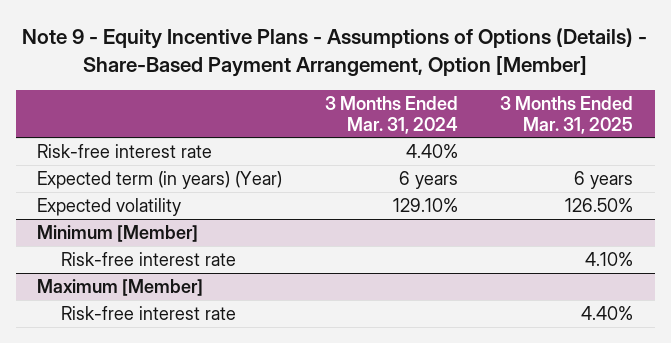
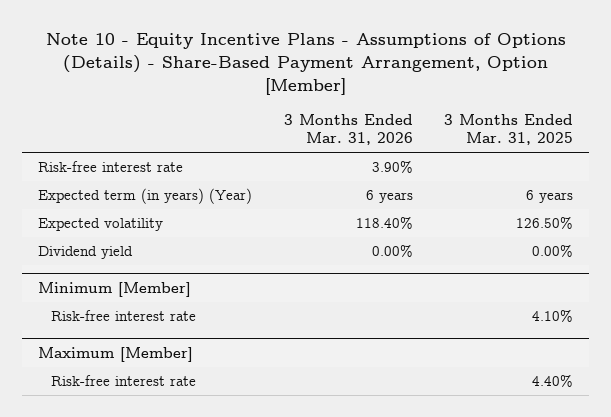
[22,27,648,77] Note 9 - Equity Incentive Plans - Assumptions of Options (Details) - Share-Based Payment Arrangement, Option [Member] -> [45,33,566,96] Note 10 - Equity Incentive Plans - Assumptions of Options (Details) - Share-Based Payment Arrangement, Option [Member]
[324,95,458,134] 3 Months Ended Mar. 31, 2024 -> none
none -> [283,114,413,146] 3 Months Ended Mar. 31, 2026
none -> [37,246,133,260] Dividend yield

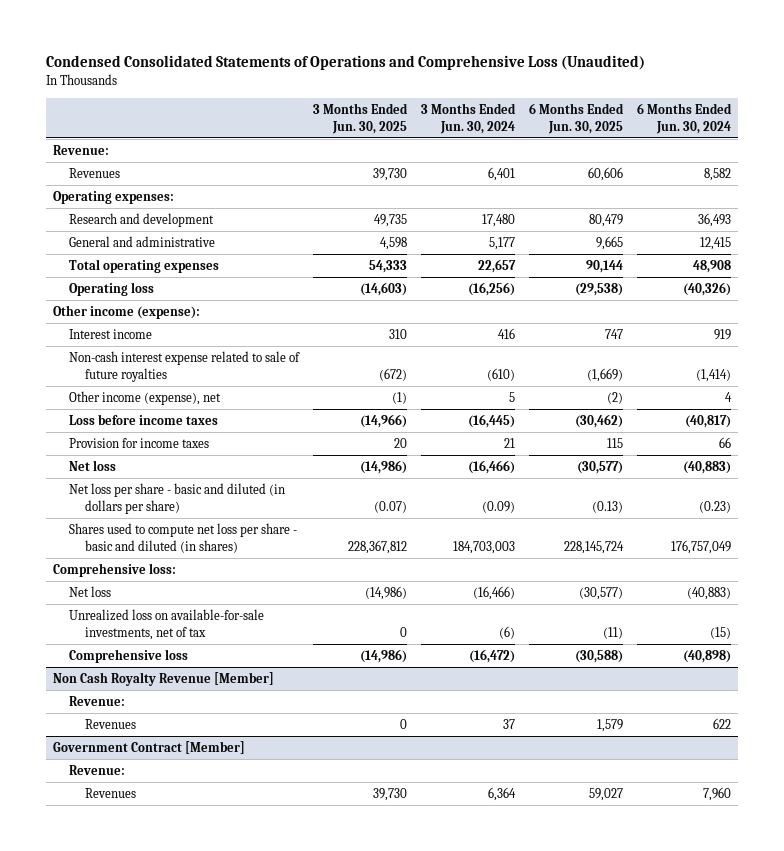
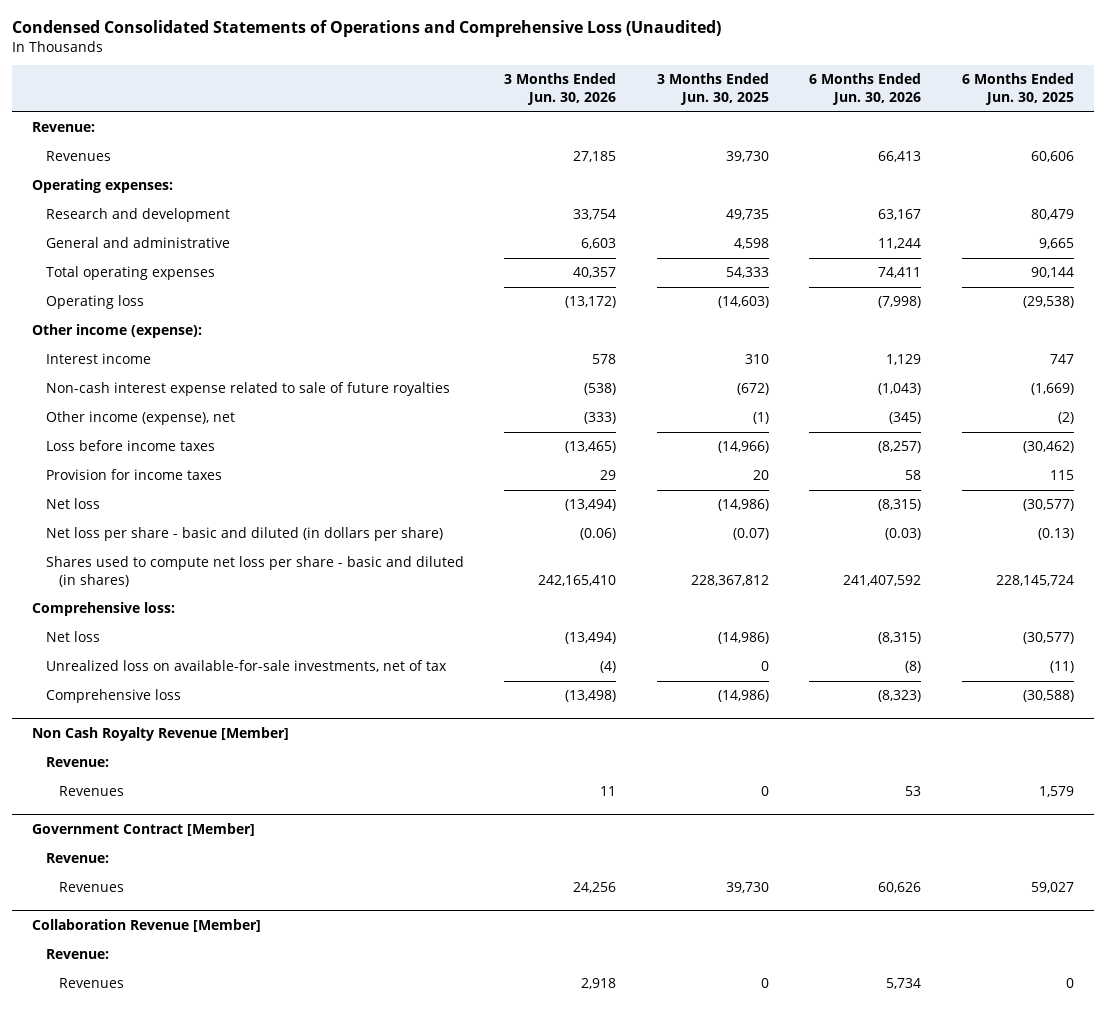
[421,103,517,134] 3 Months Ended Jun. 30, 2024 -> none
[637,103,733,134] 6 Months Ended Jun. 30, 2024 -> none
none -> [504,73,617,106] 3 Months Ended Jun. 30, 2026
none -> [809,73,922,106] 6 Months Ended Jun. 30, 2026
none -> [31,919,261,933] Collaboration Revenue [Member]
none -> [45,949,109,960] Revenue:
none -> [59,978,125,989] Revenues

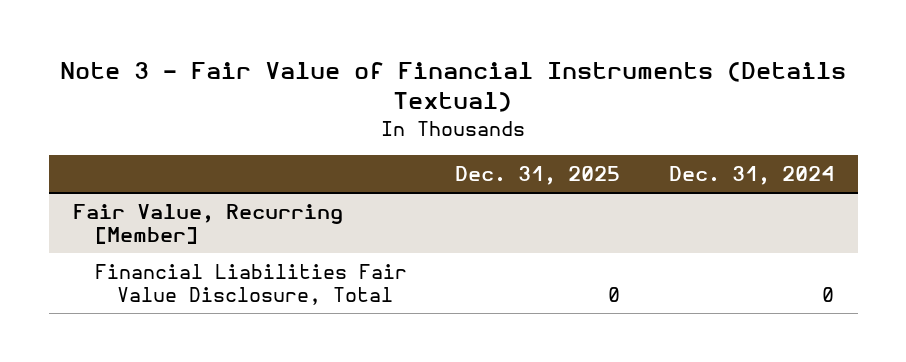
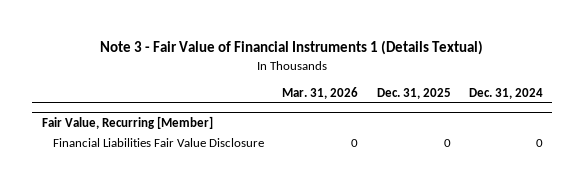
[60,61,847,113] Note 3 - Fair Value of Financial Instruments (Details Textual) -> [100,40,484,56] Note 3 - Fair Value of Financial Instruments 1 (Details Textual)
none -> [282,86,359,99] Mar. 31, 2026
[95,263,408,306] Financial Liabilities Fair Value Disclosure, Total -> [52,138,264,148] Financial Liabilities Fair Value Disclosure

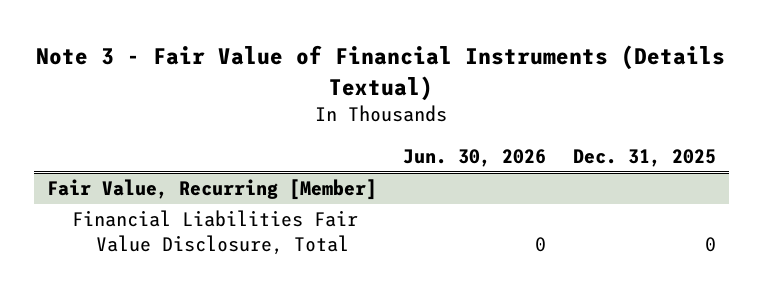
[100,40,484,56] Note 3 - Fair Value of Financial Instruments 1 (Details Textual) -> [36,45,726,101] Note 3 - Fair Value of Financial Instruments (Details Textual)
[282,86,359,99] Mar. 31, 2026 -> none
[468,87,543,99] Dec. 31, 2024 -> none
none -> [403,149,547,168] Jun. 30, 2026
[52,138,264,148] Financial Liabilities Fair Value Disclosure -> [71,210,358,255] Financial Liabilities Fair Value Disclosure, Total

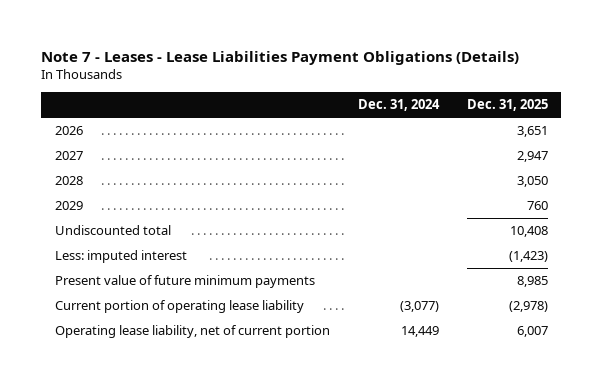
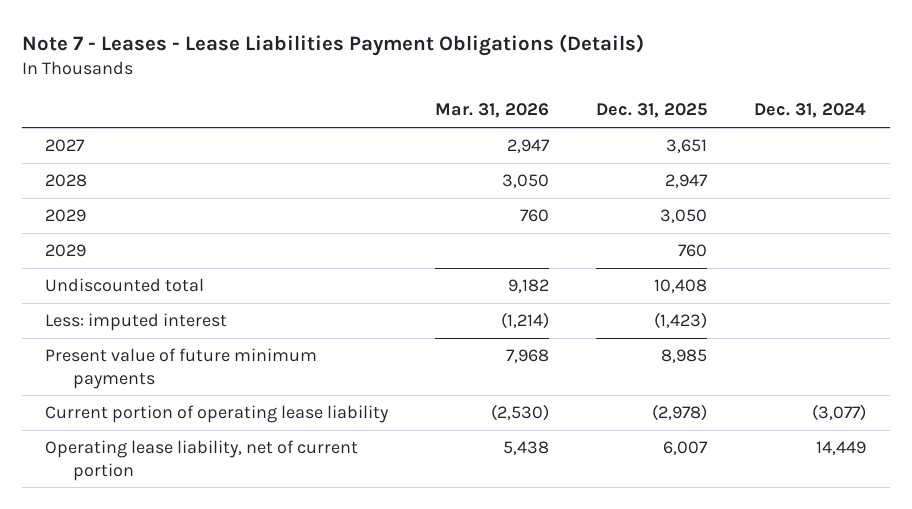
none -> [435,103,550,119] Mar. 31, 2026
[55,126,84,136] 2026 -> [45,139,86,153] 2027
[55,151,84,161] 2027 -> [45,174,88,188] 2028
[55,176,84,186] 2028 -> [45,209,87,223] 2029

